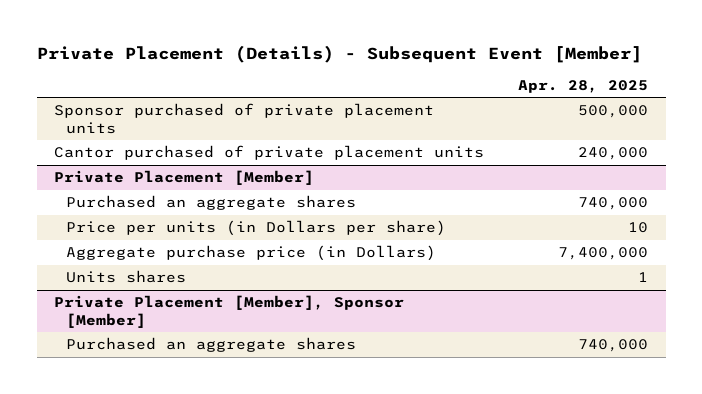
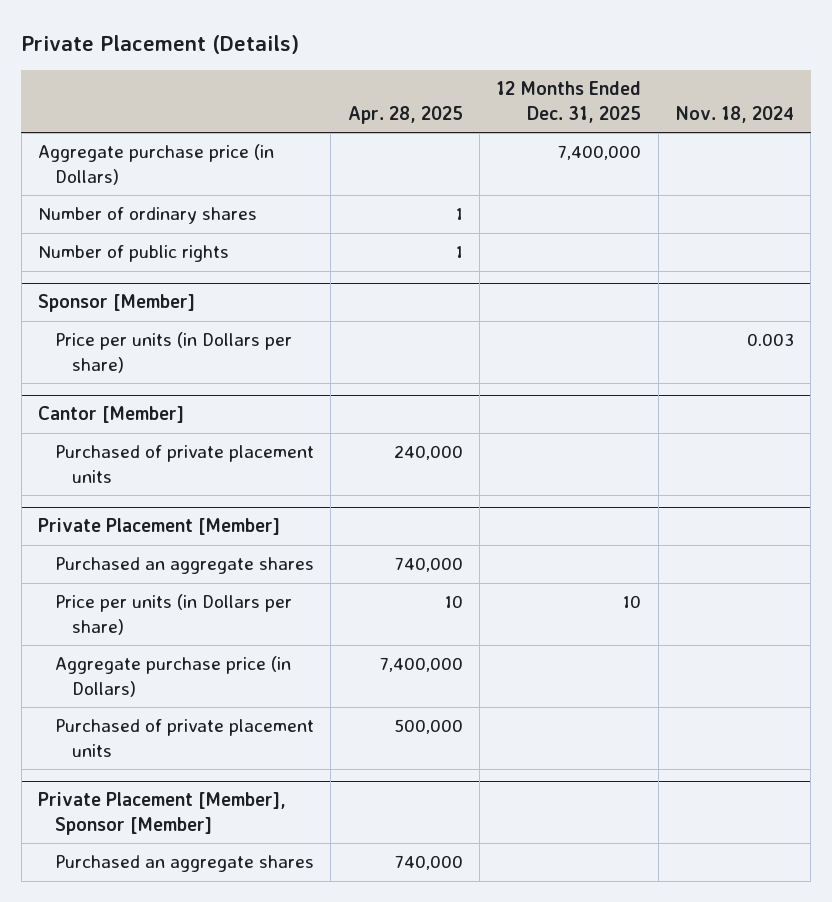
[36,44,642,63] Private Placement (Details) - Subsequent Event [Member] -> [21,34,300,54] Private Placement (Details)
none -> [496,81,642,123] 12 Months Ended Dec. 31, 2025
none -> [675,105,795,123] Nov. 18, 2024
[54,145,485,161] Cantor purchased of private placement units -> none
none -> [38,144,275,185] Aggregate purchase price (in Dollars)
none -> [38,207,258,225] Number of ordinary shares
none -> [38,245,230,263] Number of public rights
none -> [38,294,196,313] Sponsor [Member]
none -> [54,332,292,373] Price per units (in Dollars per share)
none -> [38,406,185,424] Cantor [Member]
[54,103,435,134] Sponsor purchased of private placement units -> [54,445,314,483] Purchased of private placement units
[578,105,649,119] 500,000 -> [393,445,463,461] 240,000
[65,270,186,284] Units shares -> none
none -> [54,719,314,757] Purchased of private placement units

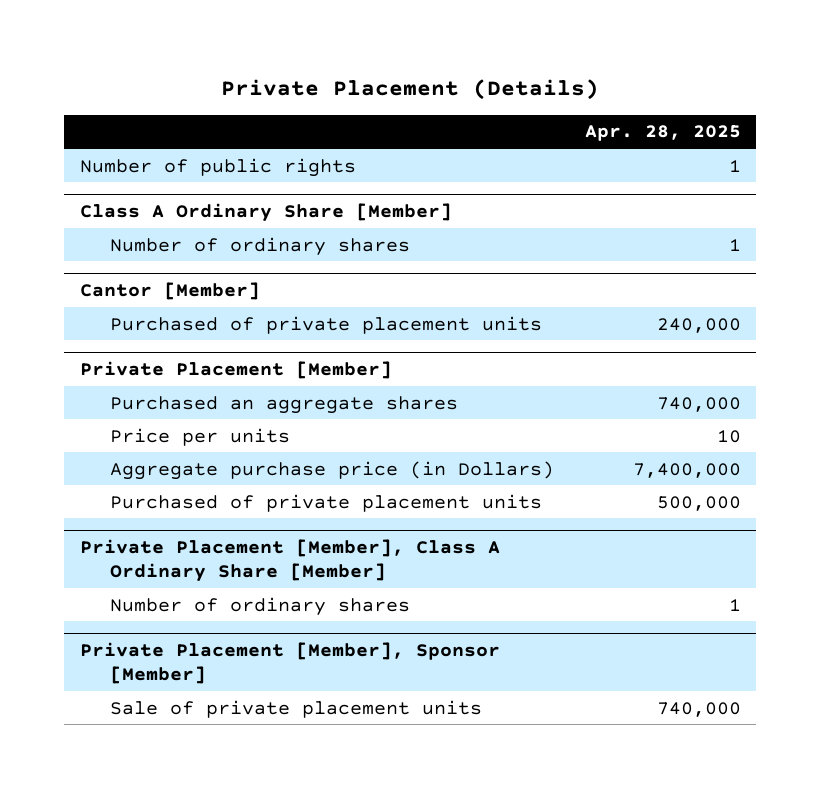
[496,81,642,123] 12 Months Ended Dec. 31, 2025 -> none
[675,105,795,123] Nov. 18, 2024 -> none
[38,144,275,185] Aggregate purchase price (in Dollars) -> none
[38,207,258,225] Number of ordinary shares -> none
[38,294,196,313] Sponsor [Member] -> none
[54,332,292,373] Price per units (in Dollars per share) -> none
none -> [79,202,452,222] Class A Ordinary Share [Member]
none -> [109,236,410,256] Number of ordinary shares
[54,594,292,635] Price per units (in Dollars per share) -> [109,427,290,446] Price per units
none -> [79,538,500,582] Private Placement [Member], Class A Ordinary Share [Member]
none -> [109,596,410,616] Number of ordinary shares
[54,855,314,873] Purchased an aggregate shares -> none
none -> [109,699,482,718] Sale of private placement units

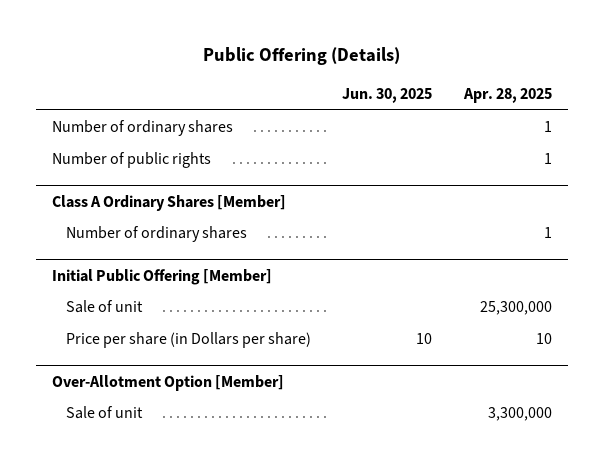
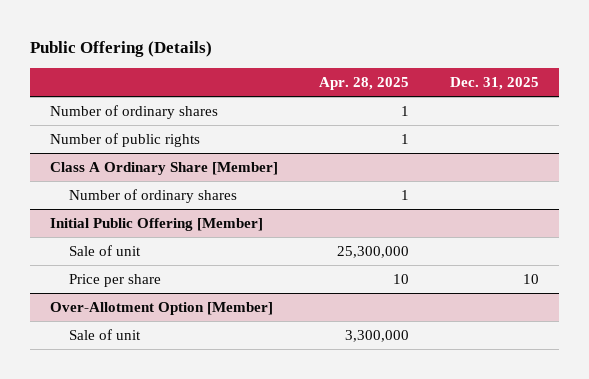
[342,87,433,103] Jun. 30, 2025 -> none
none -> [449,76,539,90] Dec. 31, 2025
[51,194,286,211] Class A Ordinary Shares [Member] -> [50,161,279,175] Class A Ordinary Share [Member]
[65,332,311,349] Price per share (in Dollars per share) -> [68,273,161,287] Price per share

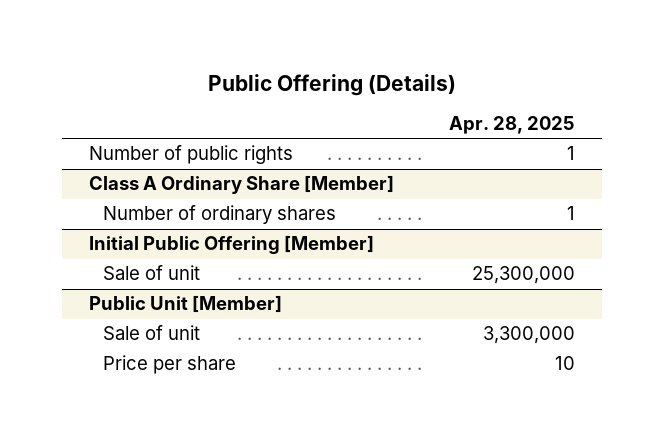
[449,76,539,90] Dec. 31, 2025 -> none
[50,104,219,119] Number of ordinary shares -> none
[68,273,161,287] Price per share -> none
[50,301,274,315] Over-Allotment Option [Member] -> none
none -> [89,295,283,314] Public Unit [Member]
none -> [103,355,237,375] Price per share

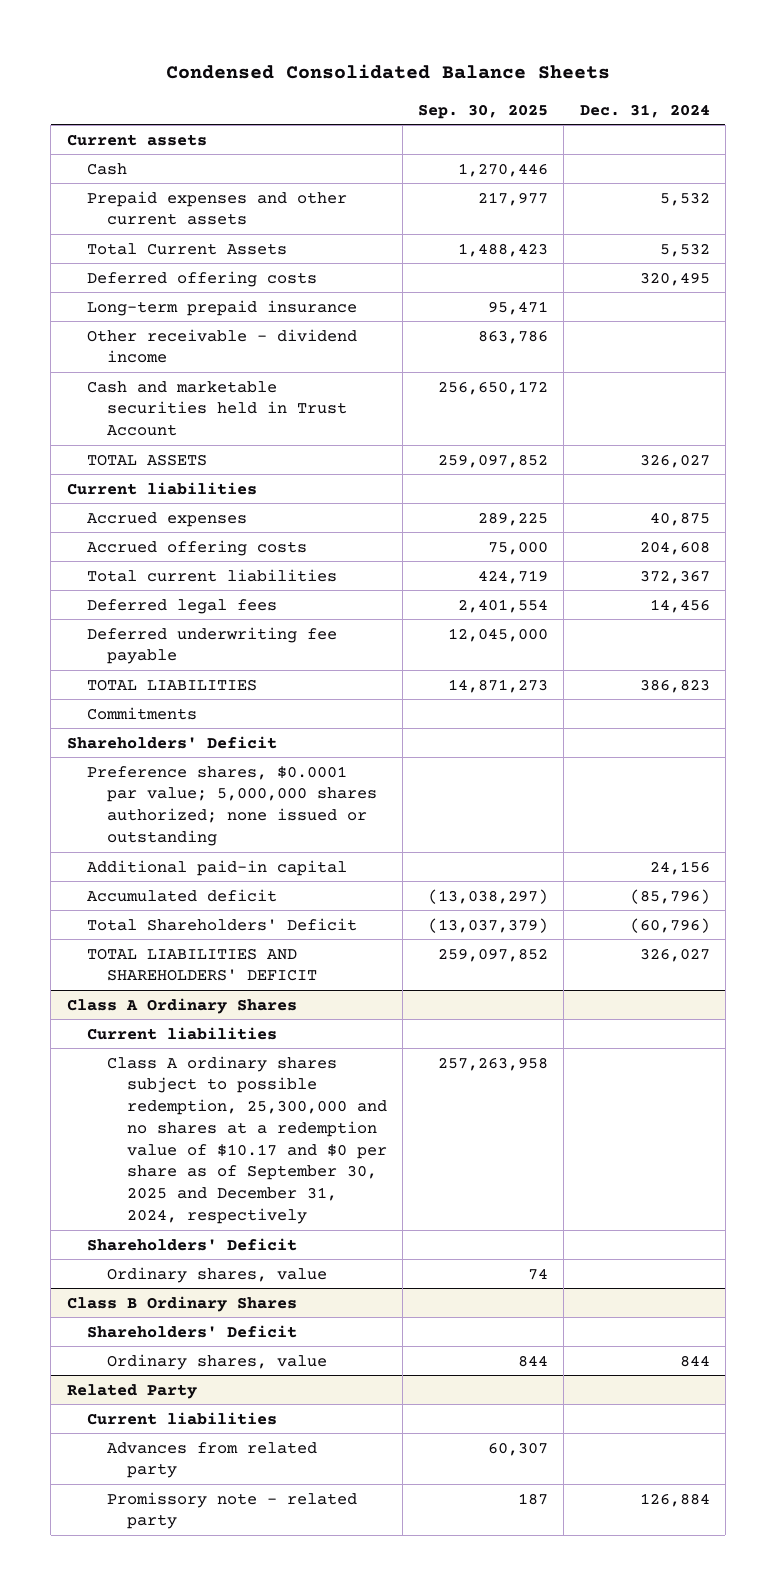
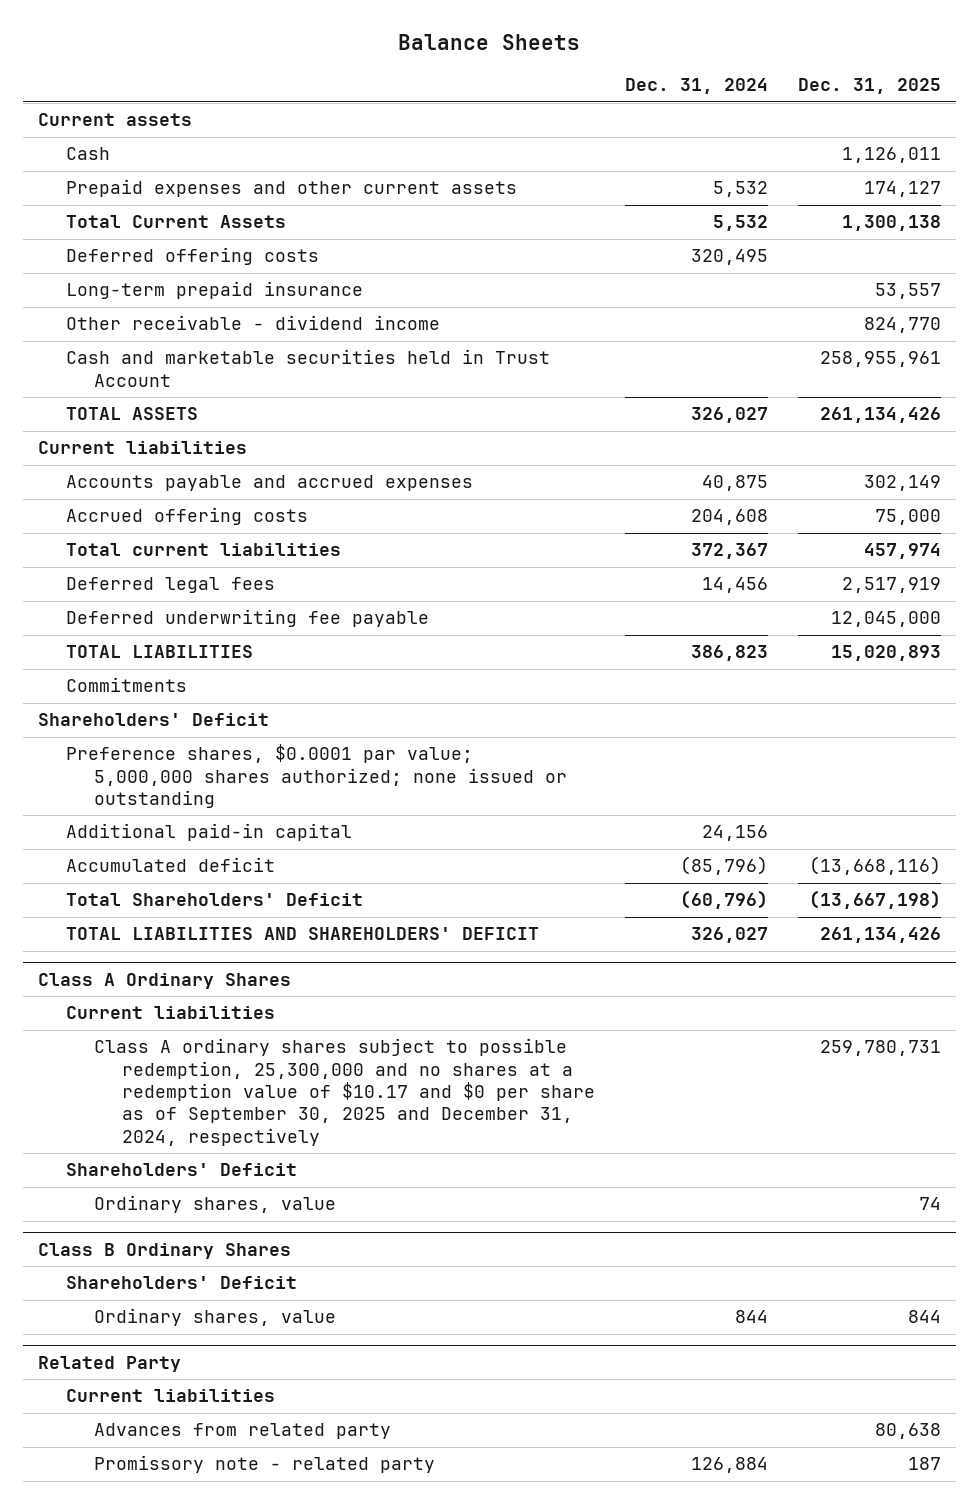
[166,63,611,79] Condensed Consolidated Balance Sheets -> [398,34,581,51] Balance Sheets
[418,103,549,119] Sep. 30, 2025 -> none
none -> [798,78,942,95] Dec. 31, 2025
[86,511,247,527] Accrued expenses -> [65,475,473,492] Accounts payable and accrued expenses

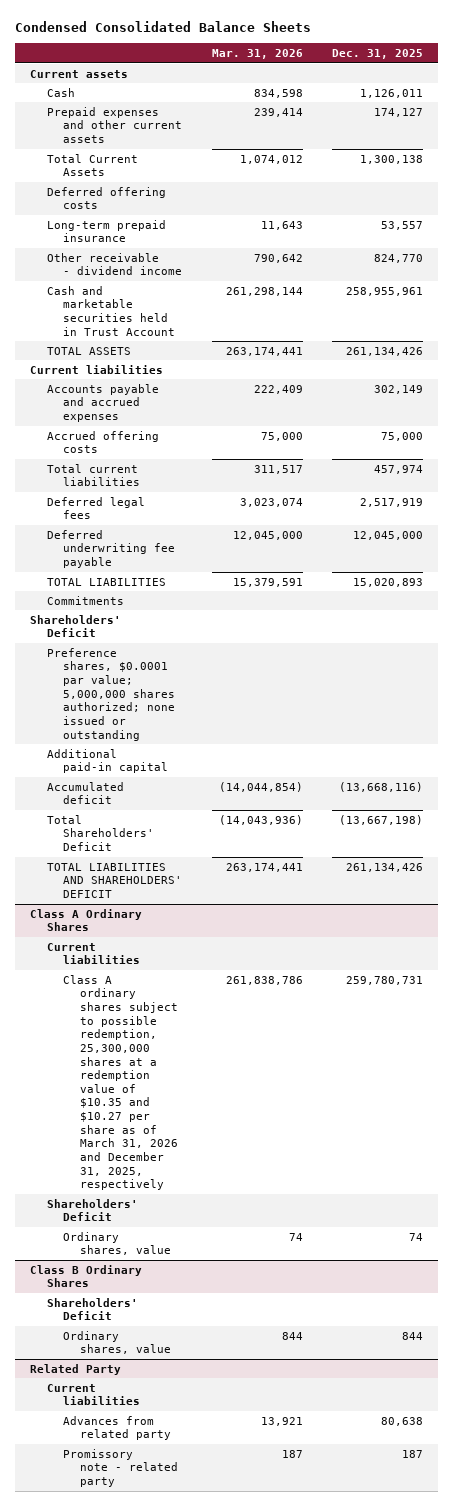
[398,34,581,51] Balance Sheets -> [15,21,312,33] Condensed Consolidated Balance Sheets
[625,78,769,95] Dec. 31, 2024 -> none
none -> [211,49,303,60] Mar. 31, 2026
[93,1038,595,1146] Class A ordinary shares subject to possible redemption, 25,300,000 and no shares at a redemption value of $10.17 and $0 per share as of September 30, 2025 and December 31, 2024, respectively -> [63,974,178,1191] Class A ordinary shares subject to possible redemption, 25,300,000 shares at a redemption value of $10.35 and $10.27 per share as of March 31, 2026 and December 31, 2025, respectively

